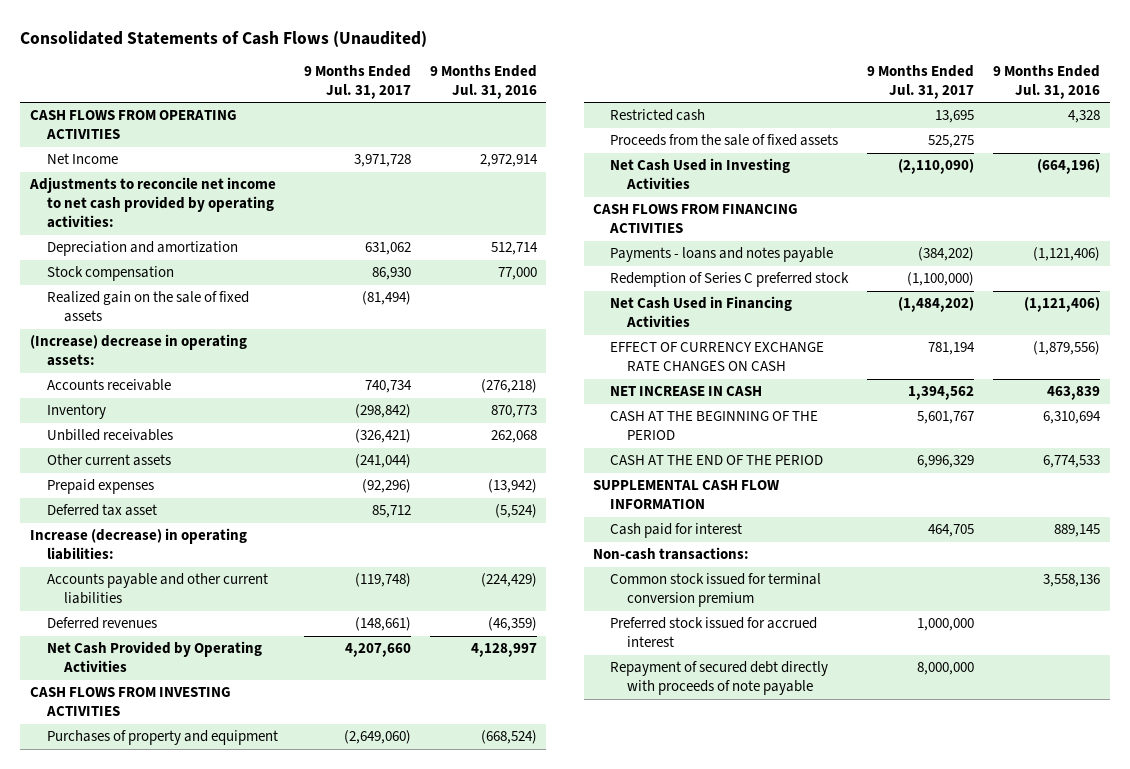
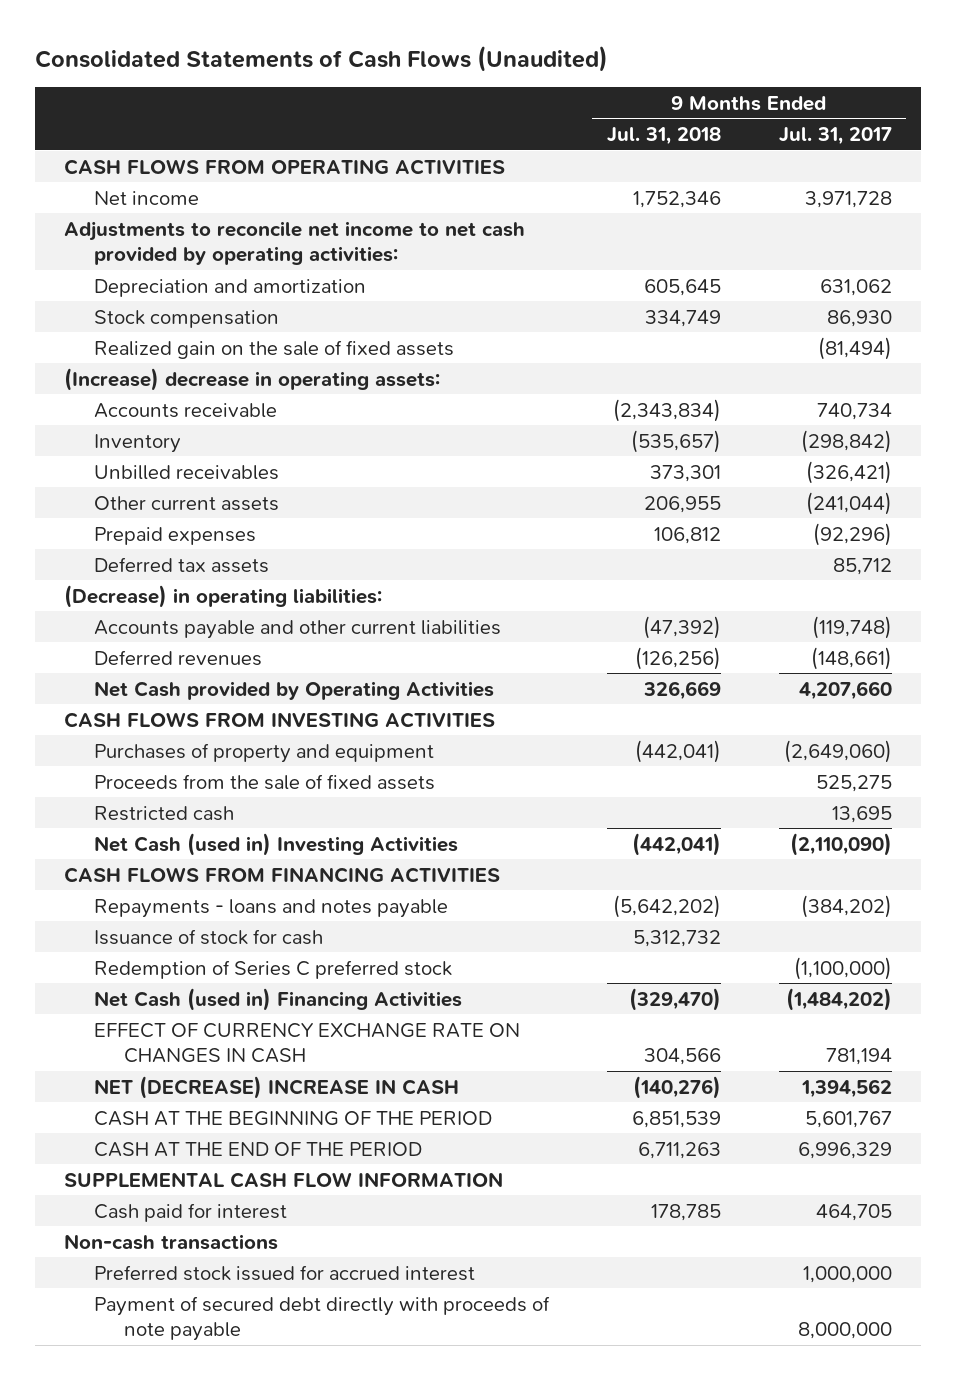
[429,65,537,100] 9 Months Ended Jul. 31, 2016 -> none
none -> [606,127,721,146] Jul. 31, 2018
[46,153,118,165] Net Income -> [93,190,199,205] Net income
[46,504,157,517] Deferred tax asset -> [93,556,269,573] Deferred tax assets
[29,528,247,561] Increase (decrease) in operating liabilities: -> [64,584,383,608] (Decrease) in operating liabilities:
[46,641,262,673] Net Cash Provided by Operating Activities -> [93,680,494,700] Net Cash provided by Operating Activities
[610,109,706,122] Restricted cash -> [93,805,234,821] Restricted cash
[610,158,791,190] Net Cash Used in Investing Activities -> [93,832,458,856] Net Cash (used in) Investing Activities
[610,247,834,263] Payments - loans and notes payable -> [93,898,448,918] Repayments - loans and notes payable
none -> [93,928,323,945] Issuance of stock for cash
[610,296,793,328] Net Cash Used in Financing Activities -> [93,987,462,1011] Net Cash (used in) Financing Activities
[610,342,825,372] EFFECT OF CURRENCY EXCHANGE RATE CHANGES ON CASH -> [93,1022,520,1064] EFFECT OF CURRENCY EXCHANGE RATE ON CHANGES IN CASH
[610,386,763,397] NET INCREASE IN CASH -> [93,1075,459,1099] NET (DECREASE) INCREASE IN CASH
[610,573,822,608] Common stock issued for terminal conversion premium -> none
[593,547,750,561] Non-cash transactions: -> [64,1233,279,1250] Non-cash transactions
[610,661,829,696] Repayment of secured debt directly with proceeds of note payable -> [93,1295,550,1342] Payment of secured debt directly with proceeds of note payable

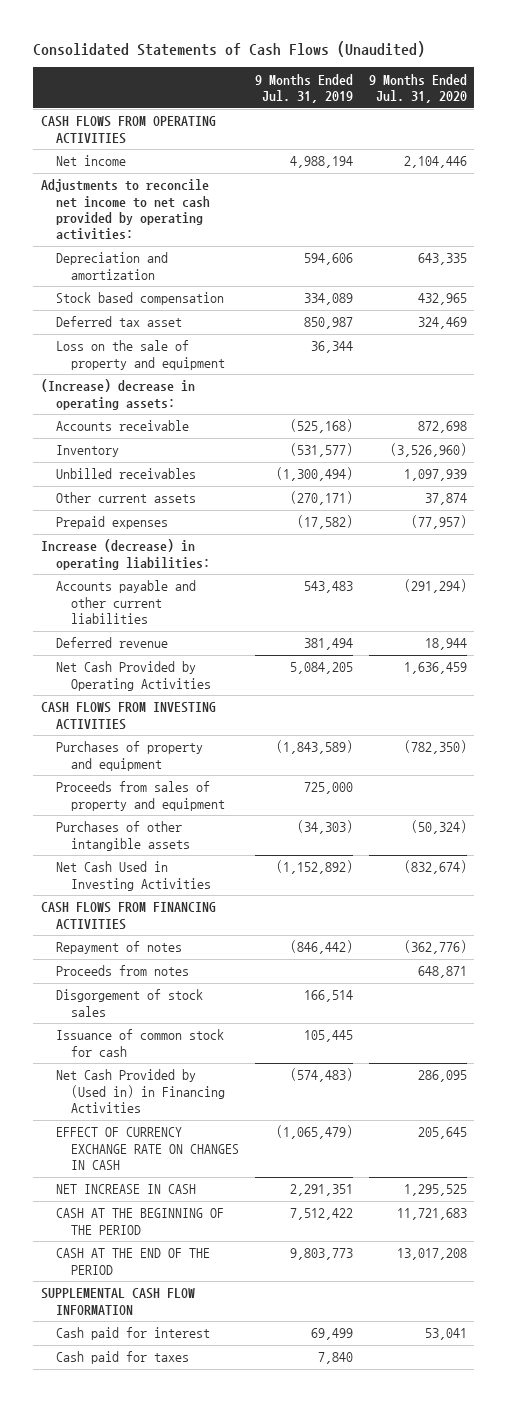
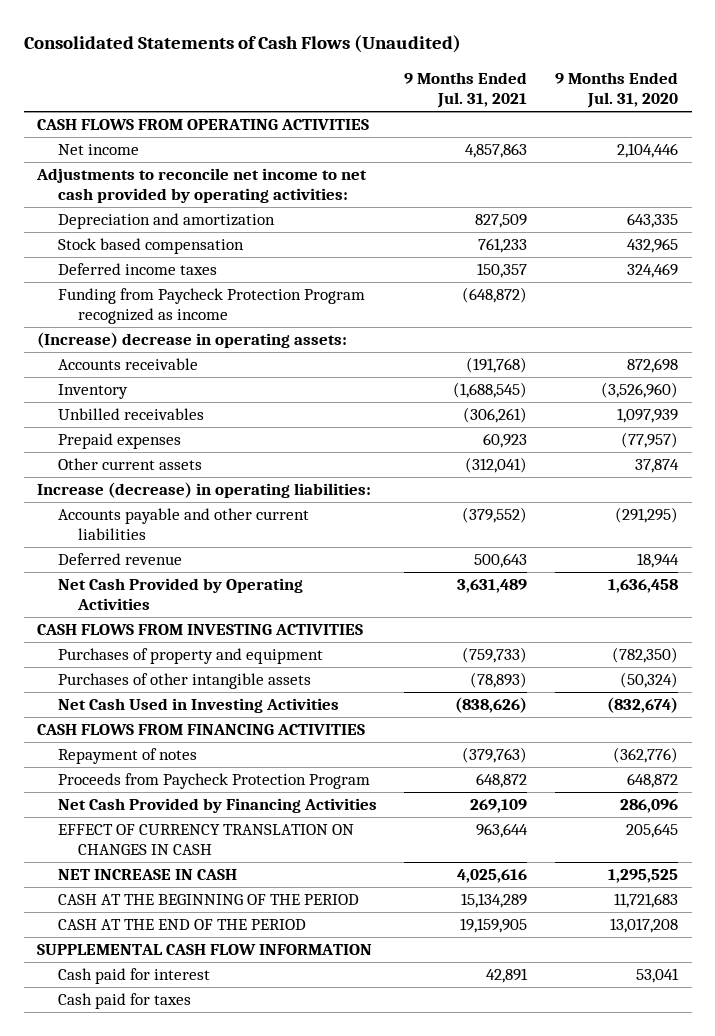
[254,73,353,104] 9 Months Ended Jul. 31, 2019 -> none
none -> [404,72,528,109] 9 Months Ended Jul. 31, 2021
[55,340,225,370] Loss on the sale of property and equipment -> none
[55,316,182,328] Deferred tax asset -> [57,263,217,276] Deferred income taxes
none -> [57,288,365,325] Funding from Paycheck Protection Program recognized as income
[55,492,196,504] Other current assets -> [57,458,202,471] Other current assets
[403,579,467,594] (291,294) -> [614,507,678,524] (291,295)
[403,662,467,675] 1,636,459 -> [607,579,678,594] 1,636,458
[55,781,225,811] Proceeds from sales of property and equipment -> none
[55,965,189,977] Proceeds from notes -> none
[55,989,203,1017] Disgorgement of stock sales -> none
[55,1029,224,1057] Issuance of common stock for cash -> none
none -> [57,773,370,790] Proceeds from Paycheck Protection Program
[55,1069,225,1114] Net Cash Provided by (Used in) in Financing Activities -> [57,798,377,814] Net Cash Provided by Financing Activities
[417,1070,467,1083] 286,095 -> [619,799,678,814] 286,096
[55,1127,239,1171] EFFECT OF CURRENCY EXCHANGE RATE ON CHANGES IN CASH -> [57,824,354,856] EFFECT OF CURRENCY TRANSLATION ON CHANGES IN CASH

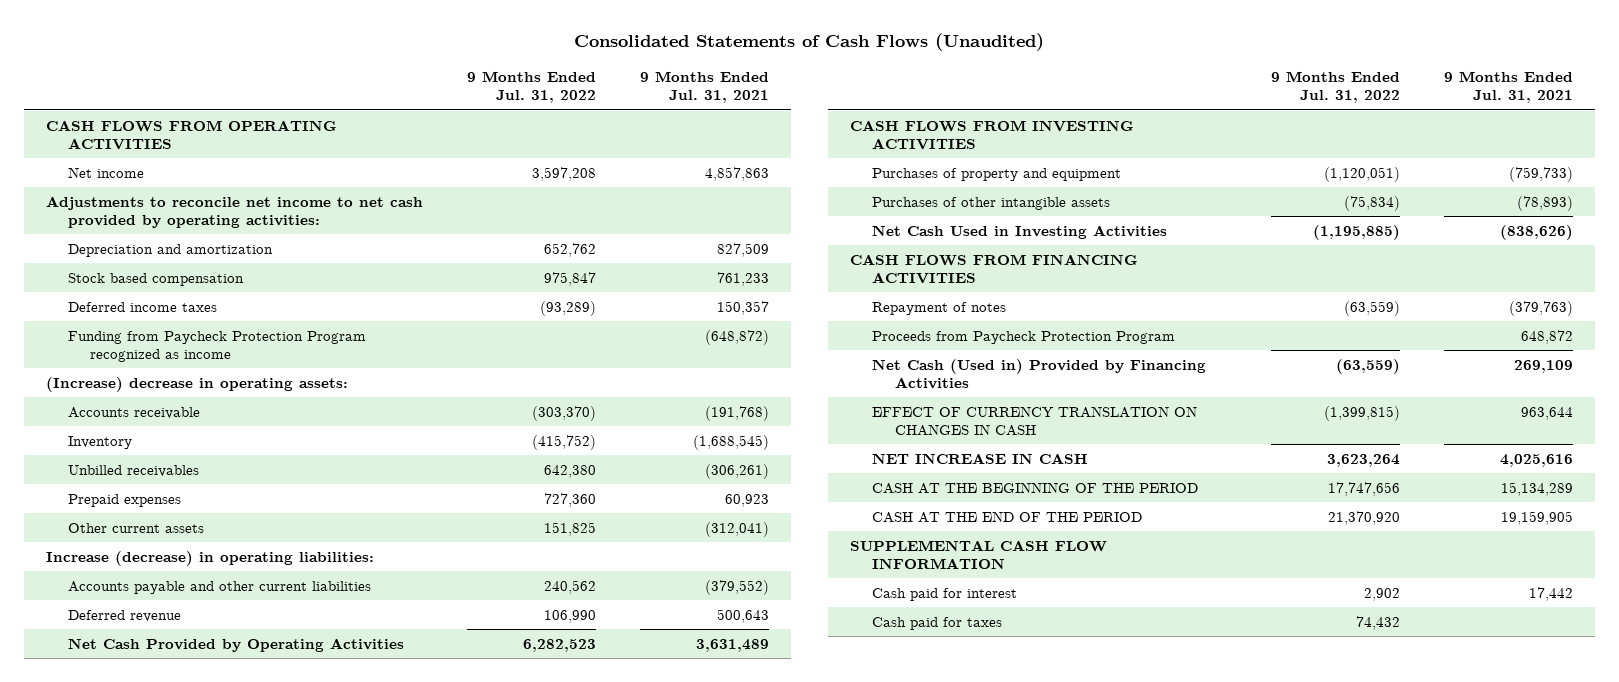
[554,72,678,109] 9 Months Ended Jul. 31, 2020 -> none
none -> [466,71,596,104] 9 Months Ended Jul. 31, 2022
[57,798,377,814] Net Cash Provided by Financing Activities -> [872,358,1207,389] Net Cash (Used in) Provided by Financing Activities
[486,968,529,984] 42,891 -> [1528,586,1573,601] 17,442

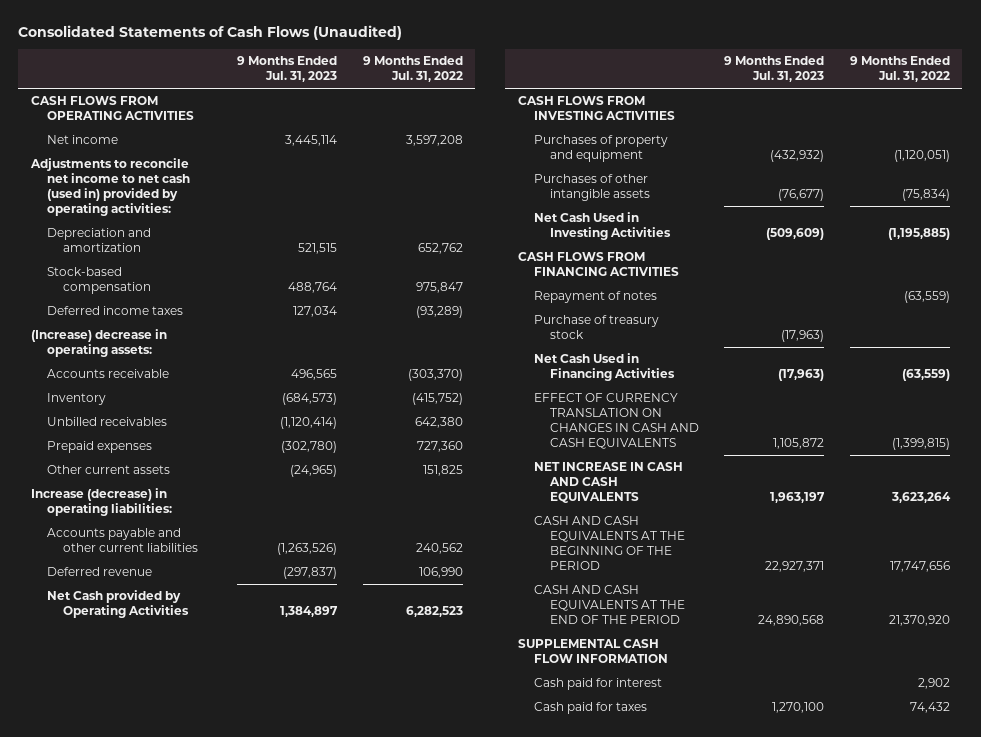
[639,71,769,104] 9 Months Ended Jul. 31, 2021 -> none
none -> [237,56,338,83] 9 Months Ended Jul. 31, 2023
[45,195,423,228] Adjustments to reconcile net income to net cash provided by operating activities: -> [30,158,191,217] Adjustments to reconcile net income to net cash (used in) provided by operating activities:
[68,272,245,286] Stock based compensation -> [47,267,152,295] Stock-based compensation
[68,330,367,362] Funding from Paycheck Protection Program recognized as income -> none
[68,637,405,652] Net Cash Provided by Operating Activities -> [47,590,190,619] Net Cash provided by Operating Activities
[872,330,1176,344] Proceeds from Paycheck Protection Program -> none
none -> [534,315,660,340] Purchase of treasury stock
[872,358,1207,389] Net Cash (Used in) Provided by Financing Activities -> [534,353,676,382] Net Cash Used in Financing Activities
[872,405,1198,436] EFFECT OF CURRENCY TRANSLATION ON CHANGES IN CASH -> [534,393,700,450] EFFECT OF CURRENCY TRANSLATION ON CHANGES IN CASH AND CASH EQUIVALENTS
[872,452,1089,464] NET INCREASE IN CASH -> [534,462,684,504] NET INCREASE IN CASH AND CASH EQUIVALENTS
[872,481,1199,494] CASH AT THE BEGINNING OF THE PERIOD -> [534,516,686,571] CASH AND CASH EQUIVALENTS AT THE BEGINNING OF THE PERIOD
[872,510,1143,523] CASH AT THE END OF THE PERIOD -> [534,585,686,625] CASH AND CASH EQUIVALENTS AT THE END OF THE PERIOD

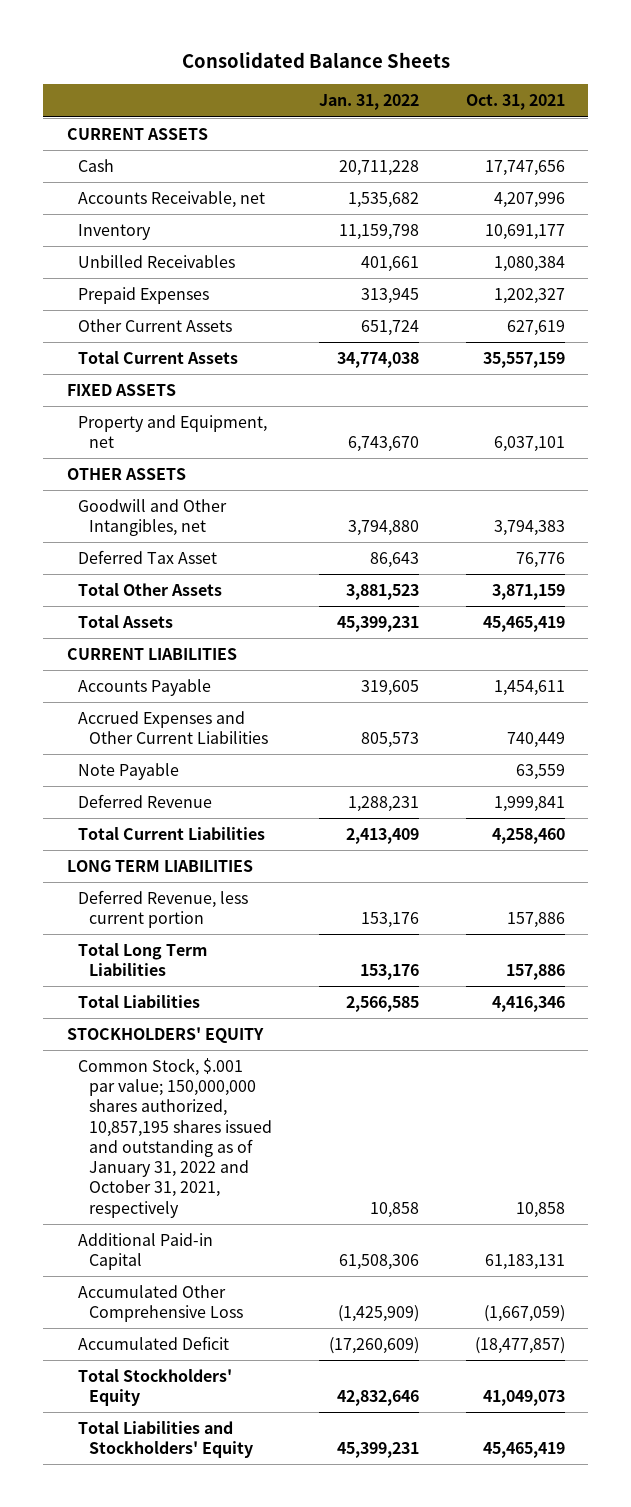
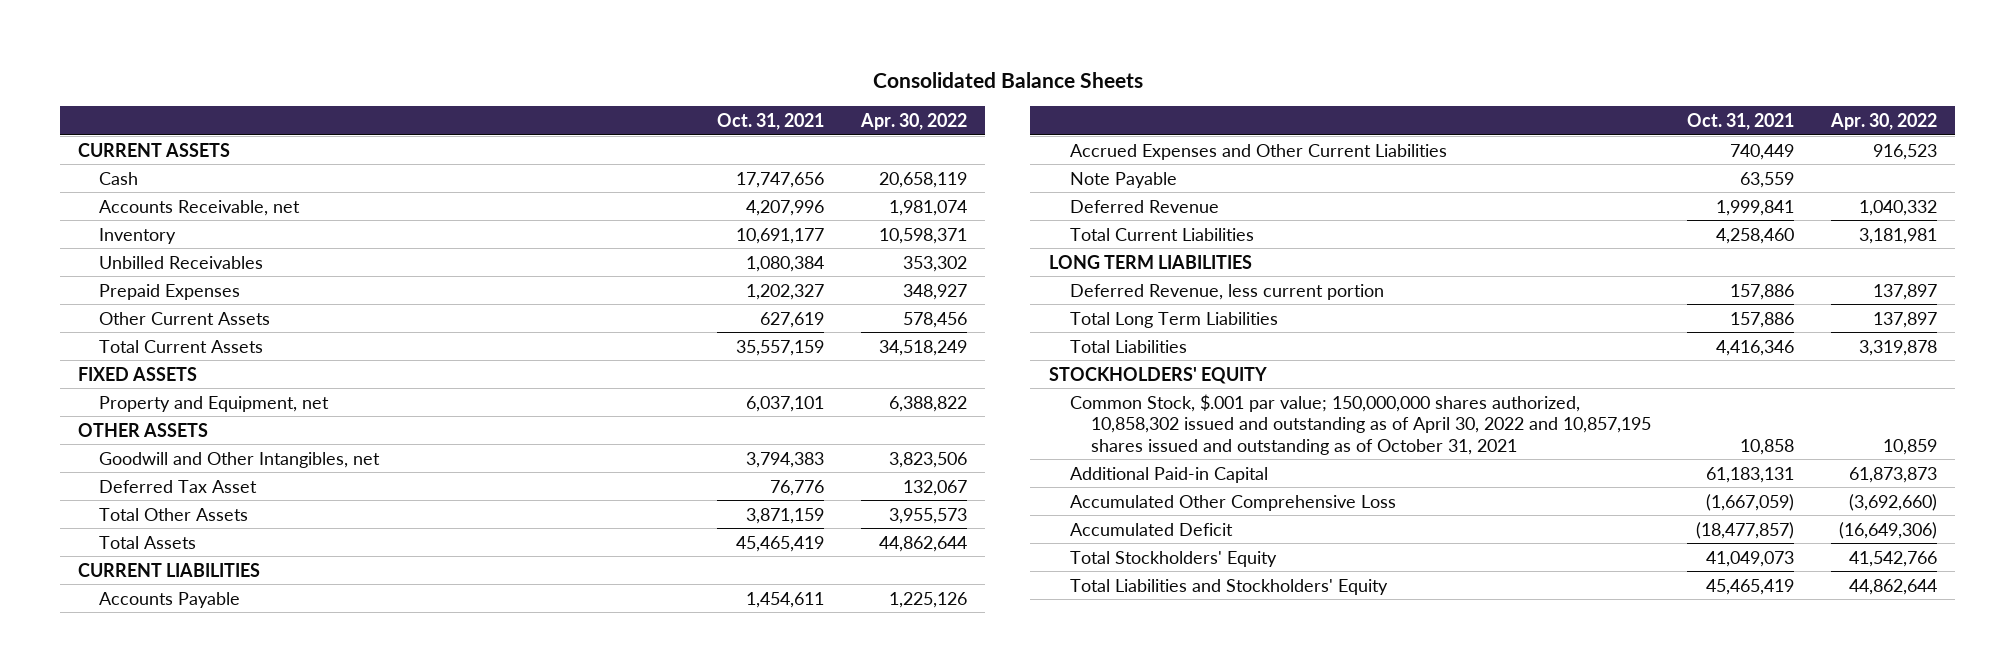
[318,94,419,111] Jan. 31, 2022 -> none
none -> [859,113,967,131] Apr. 30, 2022
[77,1058,273,1218] Common Stock, $.001 par value; 150,000,000 shares authorized, 10,857,195 shares issued and outstanding as of January 31, 2022 and October 31, 2021, respectively -> [1069,393,1651,455] Common Stock, $.001 par value; 150,000,000 shares authorized, 10,858,302 issued and outstanding as of April 30, 2022 and 10,857,195 shares issued and outstanding as of October 31, 2021

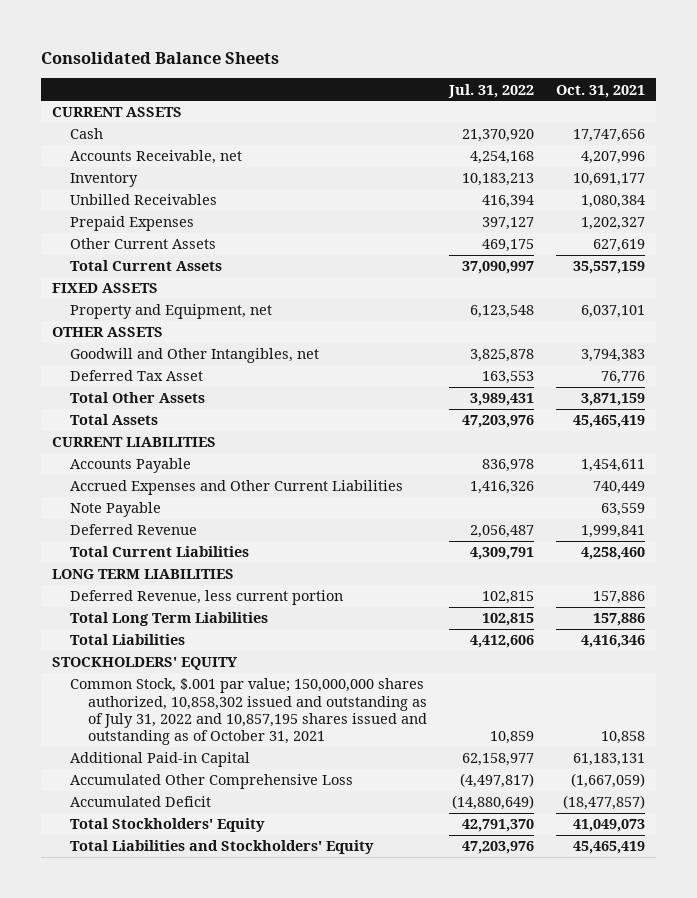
[859,113,967,131] Apr. 30, 2022 -> none
none -> [447,83,534,98] Jul. 31, 2022
[1069,393,1651,455] Common Stock, $.001 par value; 150,000,000 shares authorized, 10,858,302 issued and outstanding as of April 30, 2022 and 10,857,195 shares issued and outstanding as of October 31, 2021 -> [70,678,428,746] Common Stock, $.001 par value; 150,000,000 shares authorized, 10,858,302 issued and outstanding as of July 31, 2022 and 10,857,195 shares issued and outstanding as of October 31, 2021

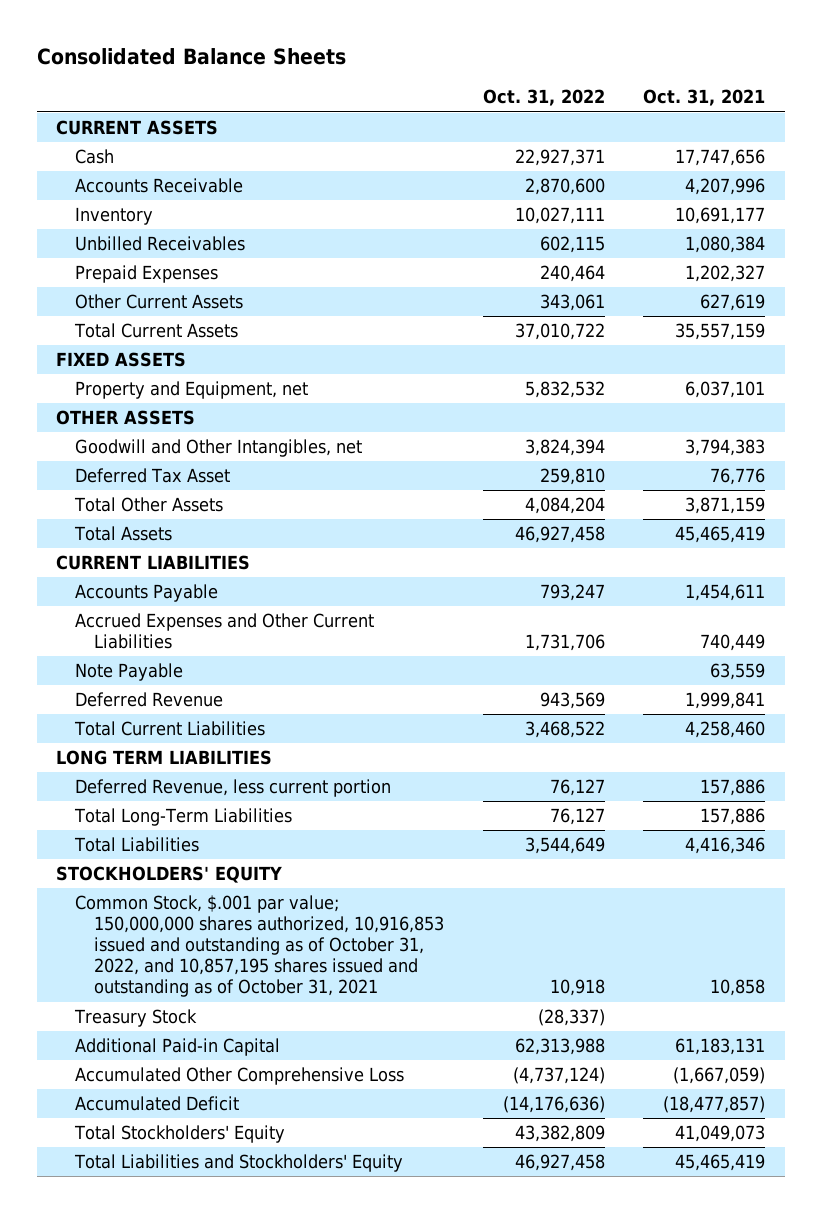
[447,83,534,98] Jul. 31, 2022 -> none
none -> [482,89,605,107] Oct. 31, 2022
[70,150,243,165] Accounts Receivable, net -> [75,178,244,194] Accounts Receivable
[70,612,269,627] Total Long Term Liabilities -> [74,808,293,827] Total Long-Term Liabilities
[70,678,428,746] Common Stock, $.001 par value; 150,000,000 shares authorized, 10,858,302 issued and outstanding as of July 31, 2022 and 10,857,195 shares issued and outstanding as of October 31, 2021 -> [75,895,445,998] Common Stock, $.001 par value; 150,000,000 shares authorized, 10,916,853 issued and outstanding as of October 31, 2022, and 10,857,195 shares issued and outstanding as of October 31, 2021
none -> [74,1009,198,1028] Treasury Stock

